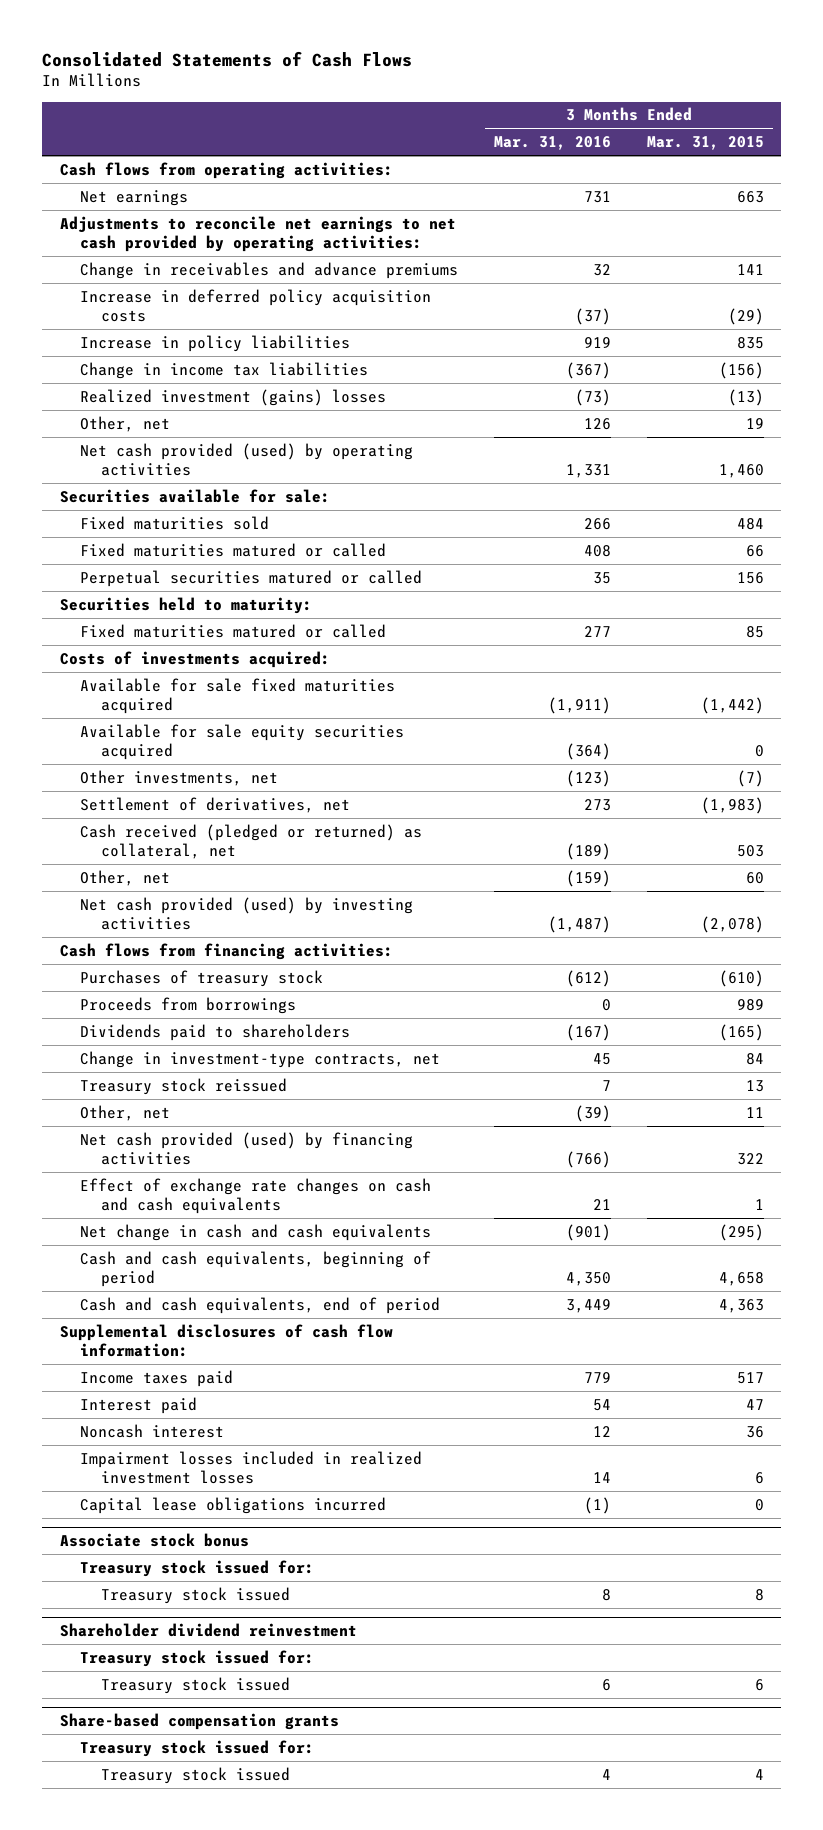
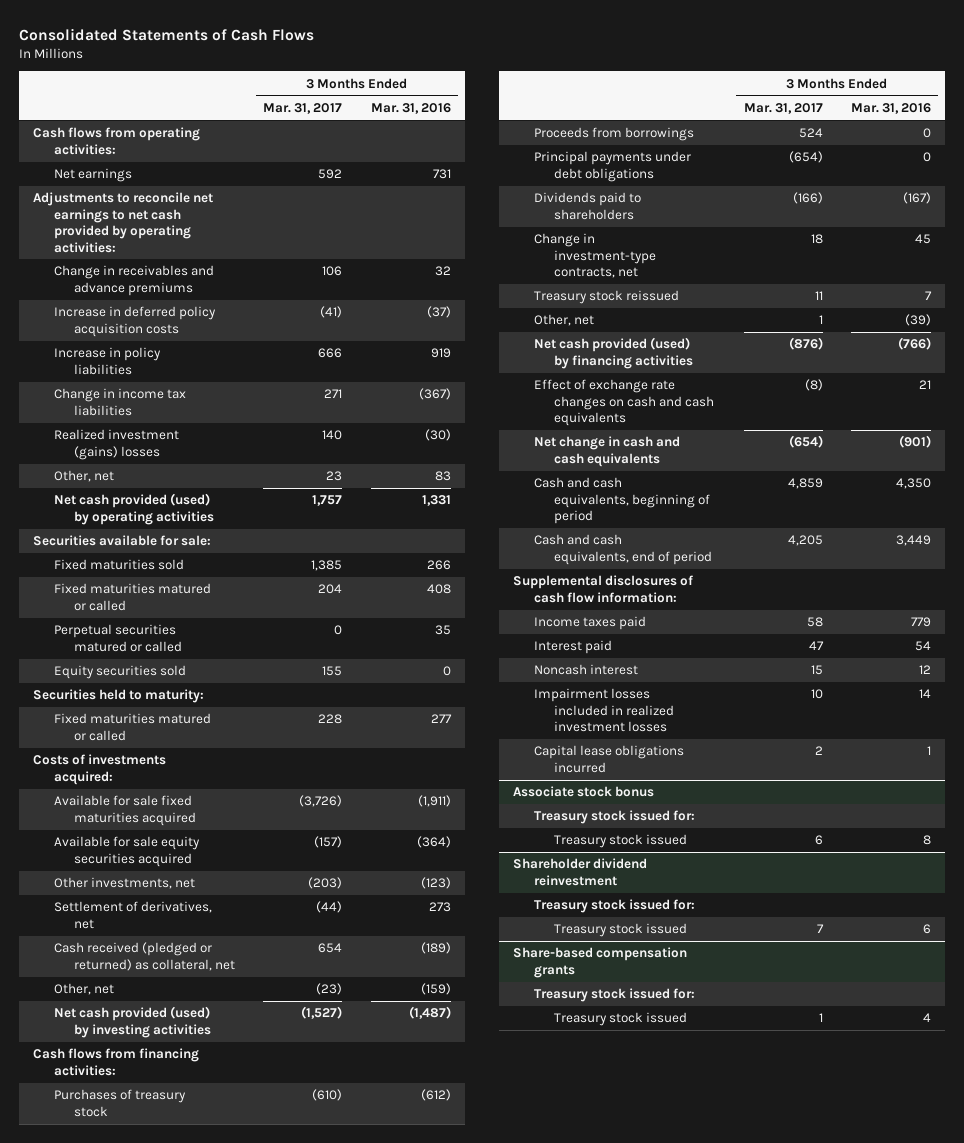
[646,136,764,151] Mar. 31, 2015 -> none
none -> [263,102,343,114] Mar. 31, 2017
[575,388,612,406] (73) -> [425,429,452,442] (30)
[584,417,612,430] 126 -> [435,471,452,482] 83
none -> [53,665,186,680] Equity securities sold
none -> [533,151,691,182] Principal payments under debt obligations
[584,1496,612,1514] (1) -> [927,746,932,756] 1

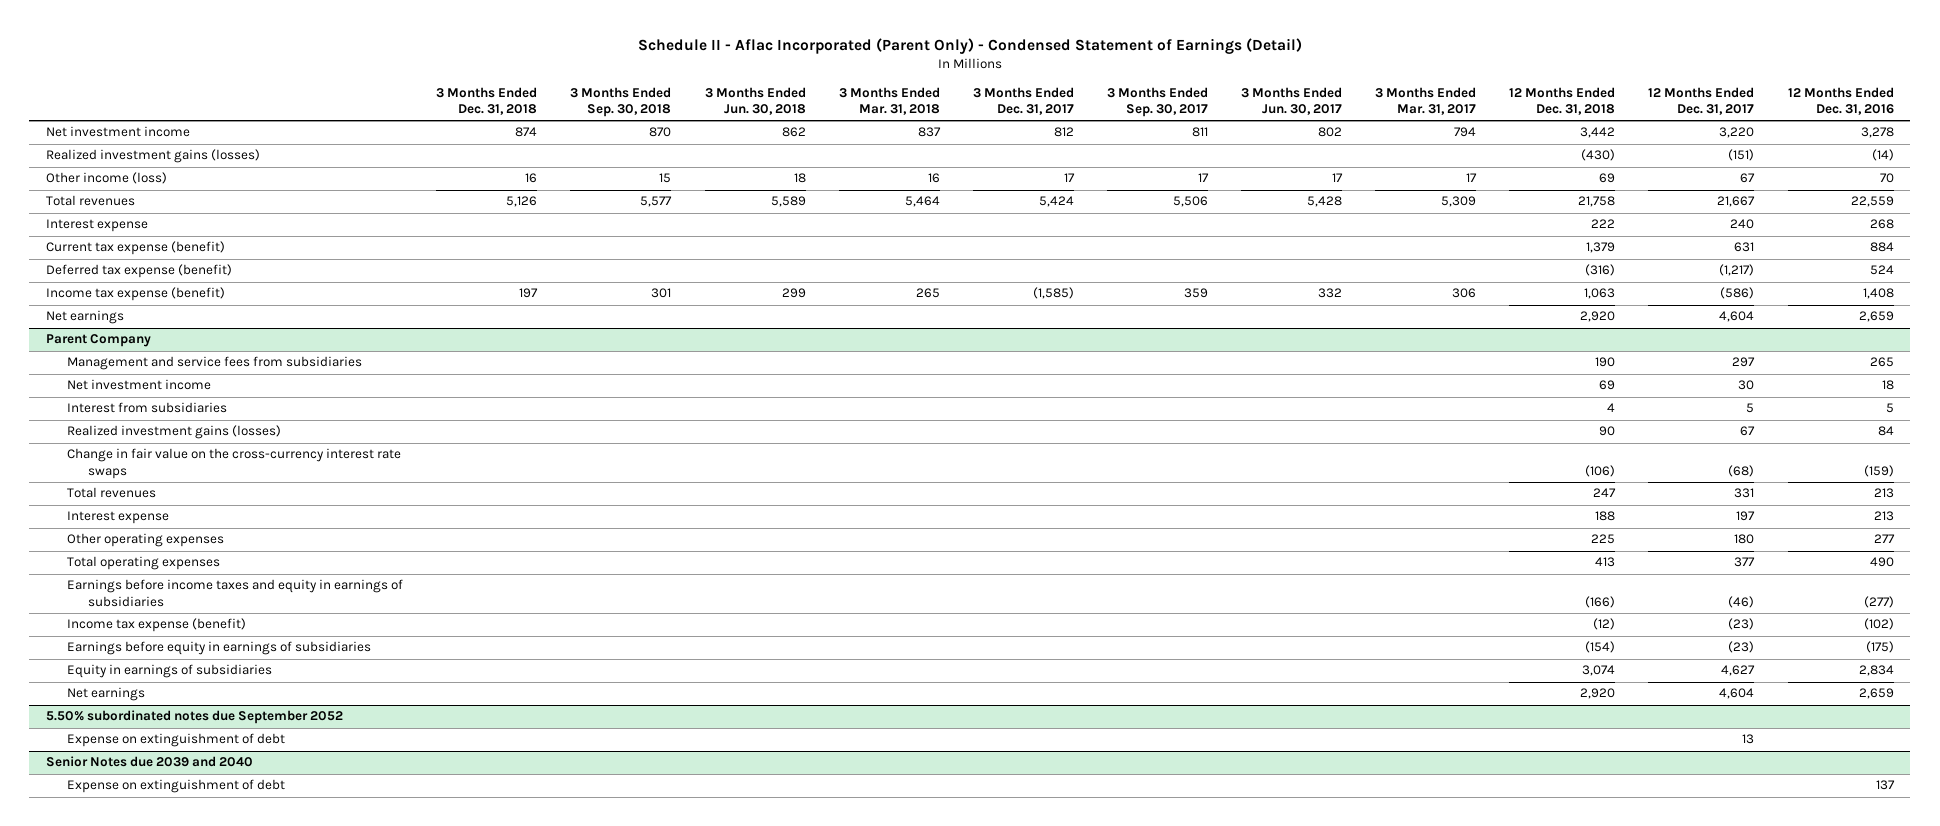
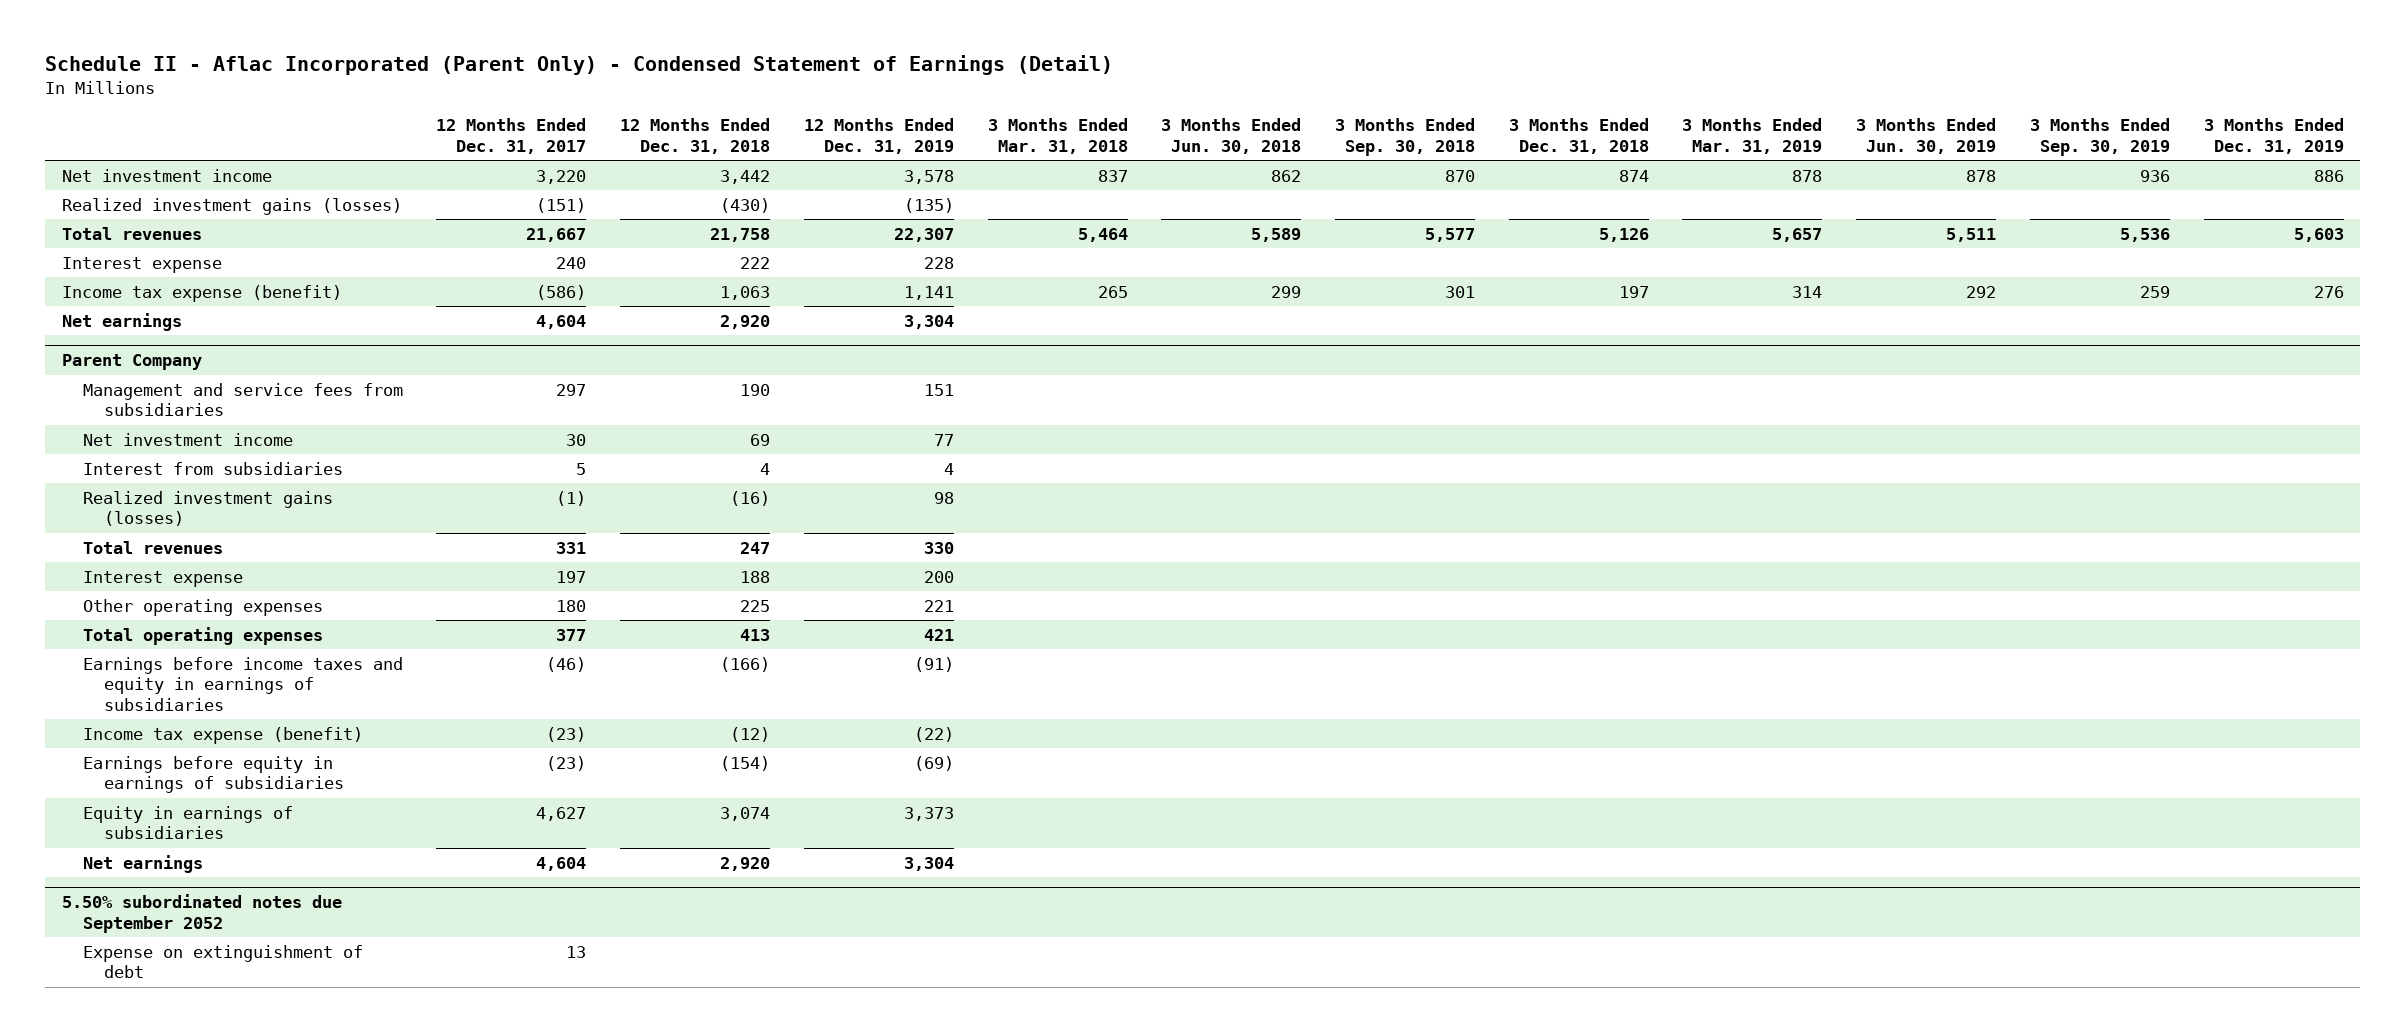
[972,87,1074,116] 3 Months Ended Dec. 31, 2017 -> none
[1106,87,1208,118] 3 Months Ended Sep. 30, 2017 -> none
[1241,87,1343,116] 3 Months Ended Jun. 30, 2017 -> none
[1375,87,1477,116] 3 Months Ended Mar. 31, 2017 -> none
[1787,87,1894,116] 12 Months Ended Dec. 31, 2016 -> none
none -> [803,118,954,154] 12 Months Ended Dec. 31, 2019
none -> [1682,118,1823,154] 3 Months Ended Mar. 31, 2019
none -> [1856,118,1997,154] 3 Months Ended Jun. 30, 2019
none -> [2029,118,2170,156] 3 Months Ended Sep. 30, 2019
none -> [2203,118,2344,154] 3 Months Ended Dec. 31, 2019
[45,172,167,185] Other income (loss) -> none
[45,241,225,256] Current tax expense (benefit) -> none
[45,264,232,279] Deferred tax expense (benefit) -> none
[67,448,402,479] Change in fair value on the cross-currency interest rate swaps -> none
[1599,426,1616,437] 90 -> [730,490,771,506] (16)
[1740,426,1756,437] 67 -> [556,490,587,506] (1)
[45,756,253,768] Senior Notes due 2039 and 2040 -> none
[67,779,286,794] Expense on extinguishment of debt -> none

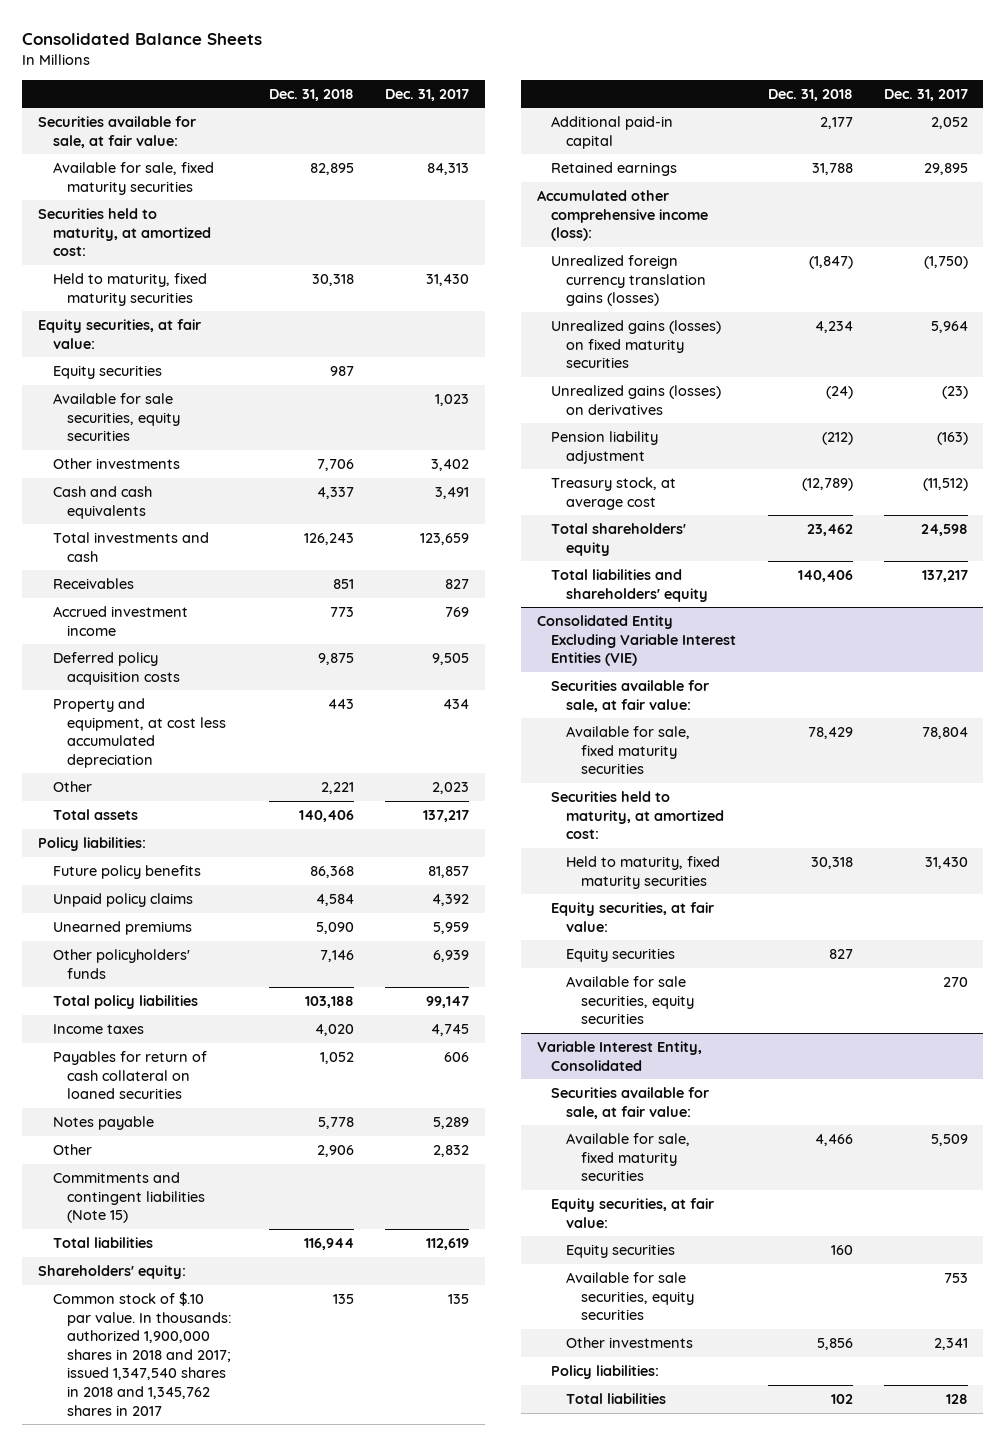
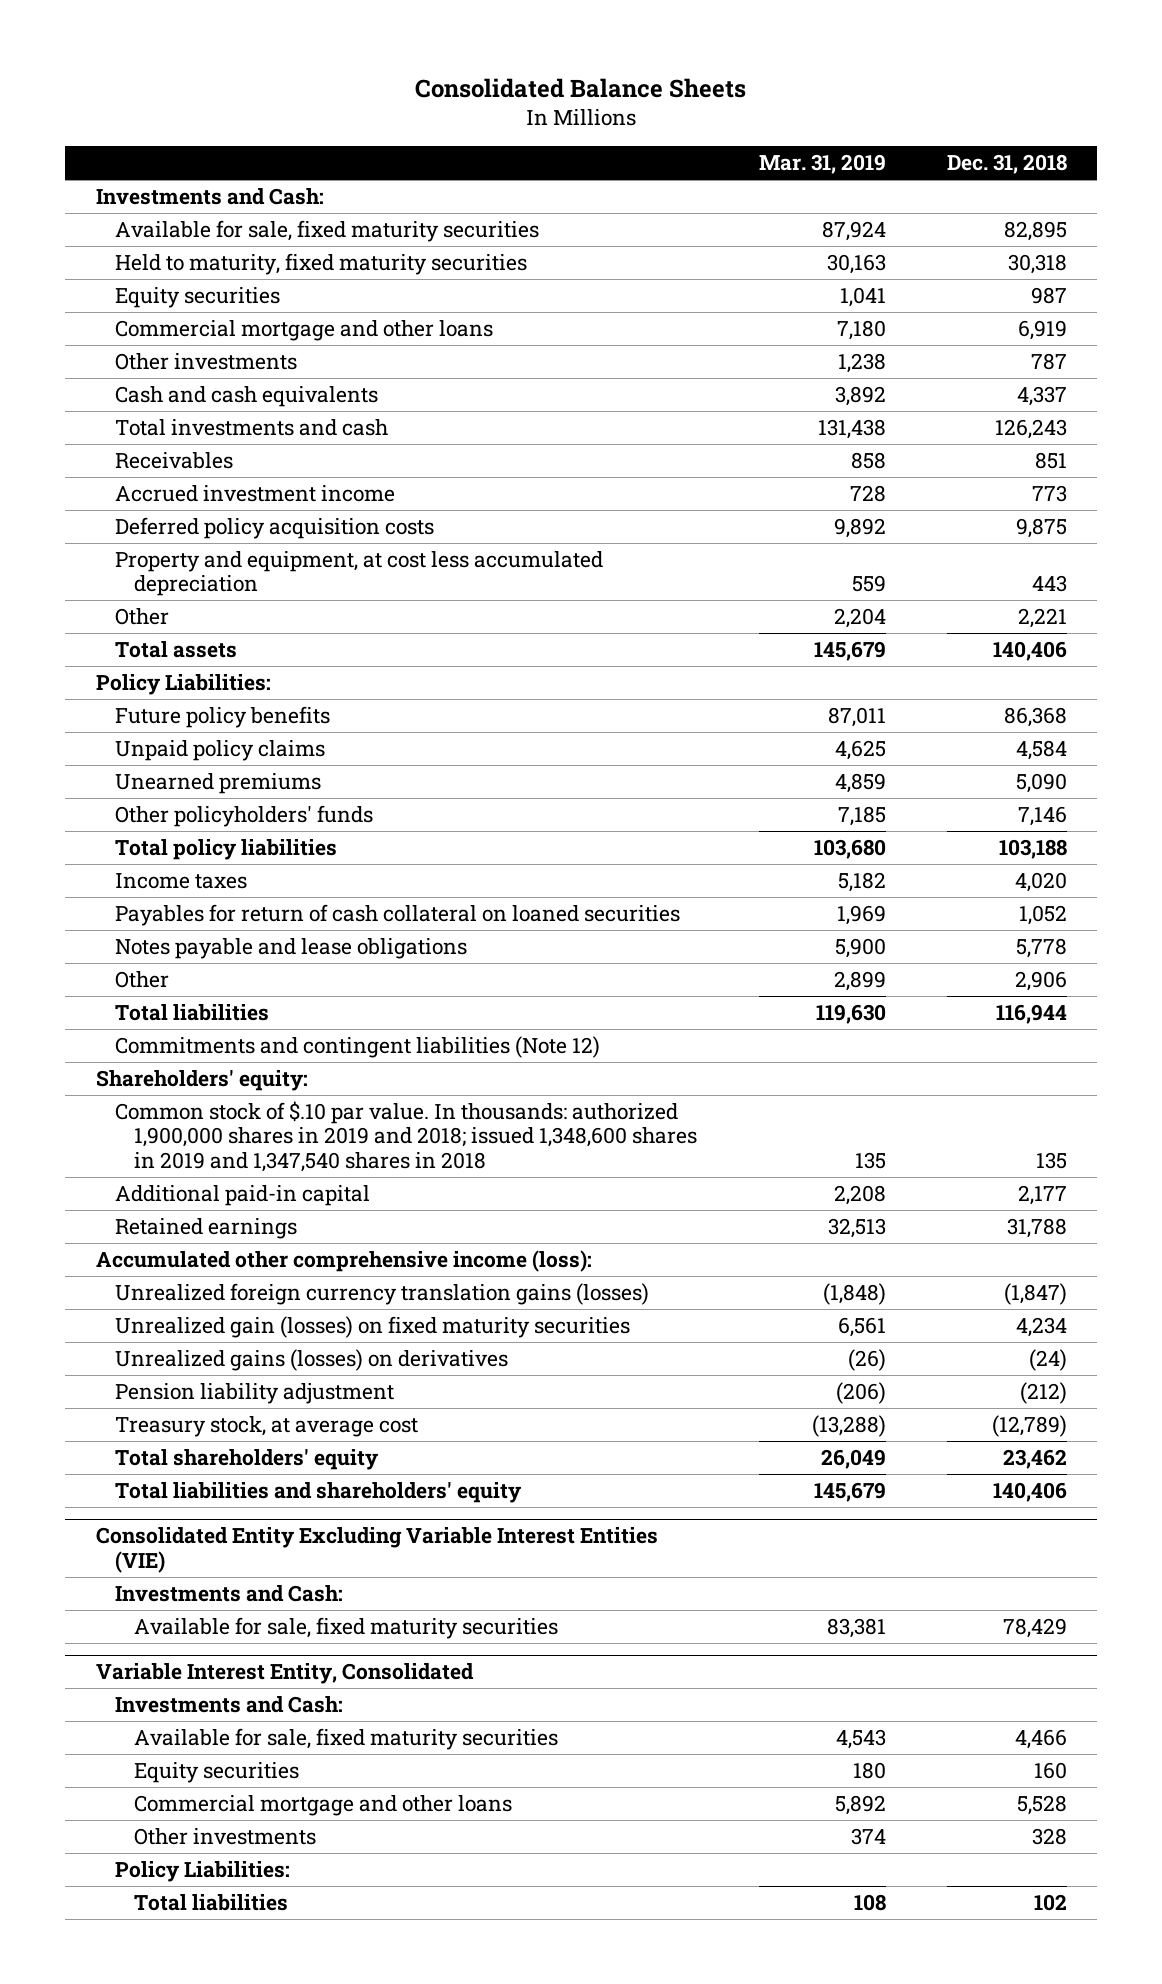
[384,88,469,101] Dec. 31, 2017 -> none
none -> [758,154,886,175] Mar. 31, 2019
[37,116,196,148] Securities available for sale, at fair value: -> none
none -> [95,187,324,205] Investments and Cash:
[37,208,211,257] Securities held to maturity, at amortized cost: -> none
[37,319,201,349] Equity securities, at fair value: -> none
[52,393,181,442] Available for sale securities, equity securities -> none
none -> [115,319,494,341] Commercial mortgage and other loans
[316,459,354,472] 7,706 -> [1030,352,1067,370] 787
[37,837,146,852] Policy liabilities: -> [95,673,271,695] Policy Liabilities:
[52,1116,154,1131] Notes payable -> [115,937,468,959] Notes payable and lease obligations
[52,1172,206,1224] Commitments and contingent liabilities (Note 15) -> none
none -> [115,1035,601,1058] Commitments and contingent liabilities (Note 12)
[52,1292,232,1416] Common stock of $.10 par value. In thousands: authorized 1,900,000 shares in 2018 and 2017; issued 1,347,540 shares in 2018 and 1,345,762 shares in 2017 -> [115,1100,698,1173] Common stock of $.10 par value. In thousands: authorized 1,900,000 shares in 2019 and 2018; issued 1,348,600 shares in 2019 and 1,347,540 shares in 2018
[551,320,722,369] Unrealized gains (losses) on fixed maturity securities -> [115,1315,631,1338] Unrealized gain (losses) on fixed maturity securities
[551,680,710,712] Securities available for sale, at fair value: -> none
none -> [115,1584,344,1602] Investments and Cash:
[551,791,725,840] Securities held to maturity, at amortized cost: -> none
[566,856,721,889] Held to maturity, fixed maturity securities -> none
[551,902,715,932] Equity securities, at fair value: -> none
[566,948,676,963] Equity securities -> none
[566,976,694,1025] Available for sale securities, equity securities -> none
[551,1087,710,1119] Securities available for sale, at fair value: -> none
none -> [115,1695,344,1713] Investments and Cash:
[551,1198,715,1228] Equity securities, at fair value: -> none
[566,1272,694,1321] Available for sale securities, equity securities -> none
none -> [134,1794,513,1816] Commercial mortgage and other loans
[816,1338,853,1351] 5,856 -> [1031,1827,1067,1845] 328
[551,1365,660,1380] Policy liabilities: -> [115,1860,291,1882] Policy Liabilities:

